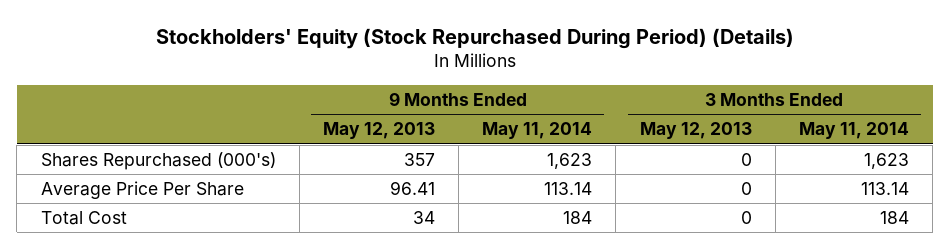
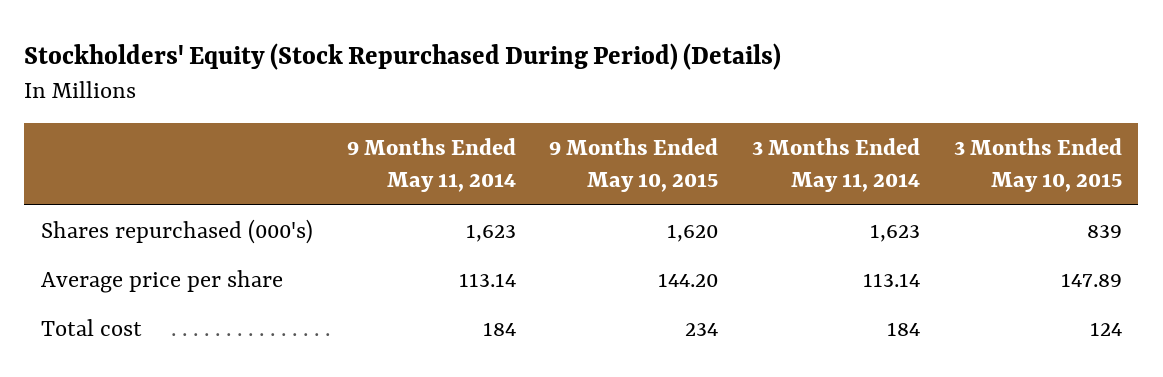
[322,122,435,140] May 12, 2013 -> none
[639,122,752,140] May 12, 2013 -> none
none -> [549,138,719,193] 9 Months Ended May 10, 2015
none -> [953,138,1122,193] 3 Months Ended May 10, 2015
[40,152,276,171] Shares Repurchased (000's) -> [41,218,314,244] Shares repurchased (000's)
[40,181,244,200] Average Price Per Share -> [41,269,284,293] Average price per share
[40,211,127,226] Total Cost -> [41,318,143,336] Total cost

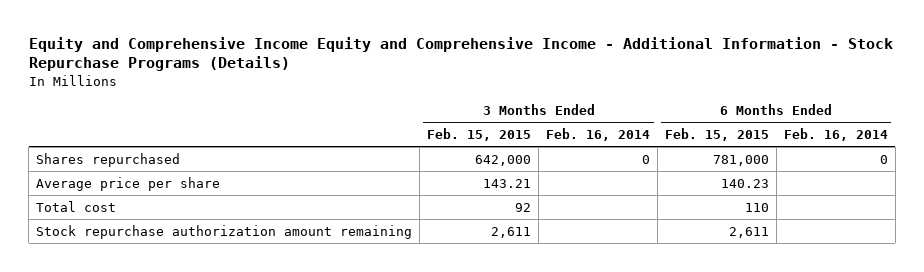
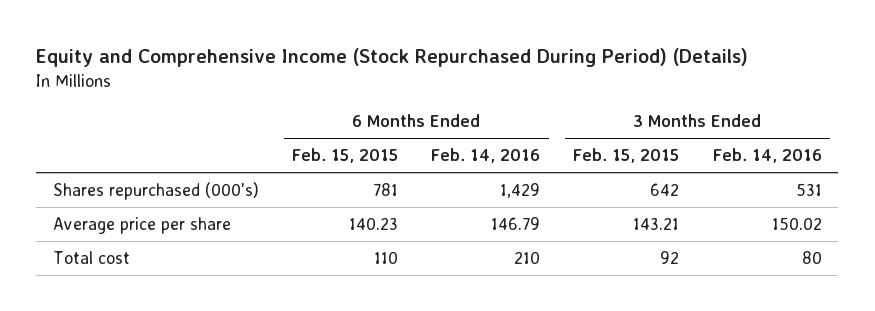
[28,36,893,72] Equity and Comprehensive Income Equity and Comprehensive Income - Additional Information - Stock Repurchase Programs (Details) -> [36,48,749,68] Equity and Comprehensive Income (Stock Repurchased During Period) (Details)
[546,128,651,142] Feb. 16, 2014 -> none
[783,128,888,142] Feb. 16, 2014 -> none
none -> [431,147,541,163] Feb. 14, 2016
none -> [712,147,822,163] Feb. 14, 2016
[36,152,181,167] Shares repurchased -> [52,181,259,200] Shares repurchased (000's)
[475,154,532,166] 642,000 -> [650,182,680,196] 642
[712,154,769,166] 781,000 -> [373,182,399,196] 781
[36,224,413,239] Stock repurchase authorization amount remaining -> none

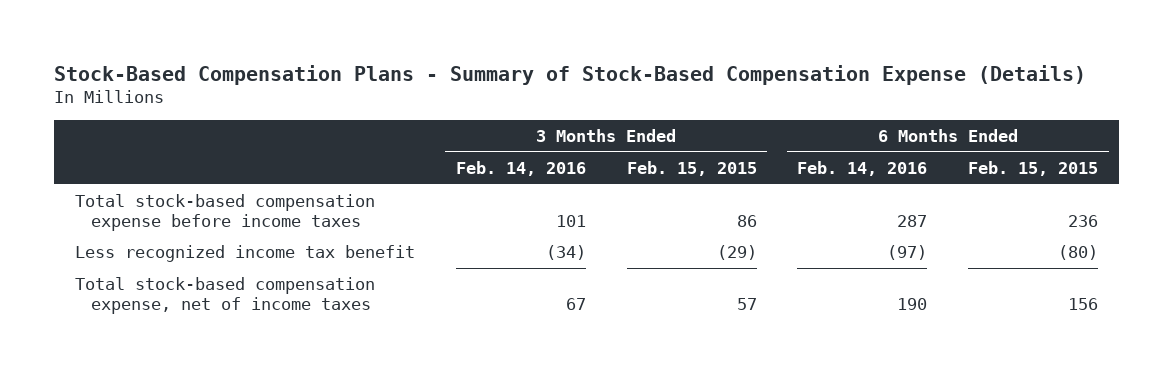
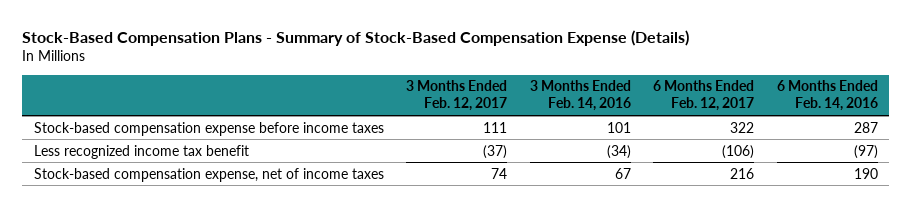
[626,160,757,176] Feb. 15, 2015 -> none
[968,160,1099,176] Feb. 15, 2015 -> none
none -> [406,80,508,112] 3 Months Ended Feb. 12, 2017
none -> [653,80,755,112] 6 Months Ended Feb. 12, 2017
[74,193,375,231] Total stock-based compensation expense before income taxes -> [33,121,384,136] Stock-based compensation expense before income taxes
[74,276,375,314] Total stock-based compensation expense, net of income taxes -> [33,167,384,182] Stock-based compensation expense, net of income taxes

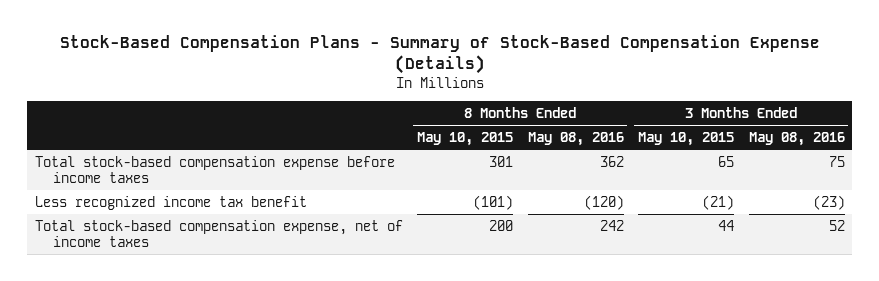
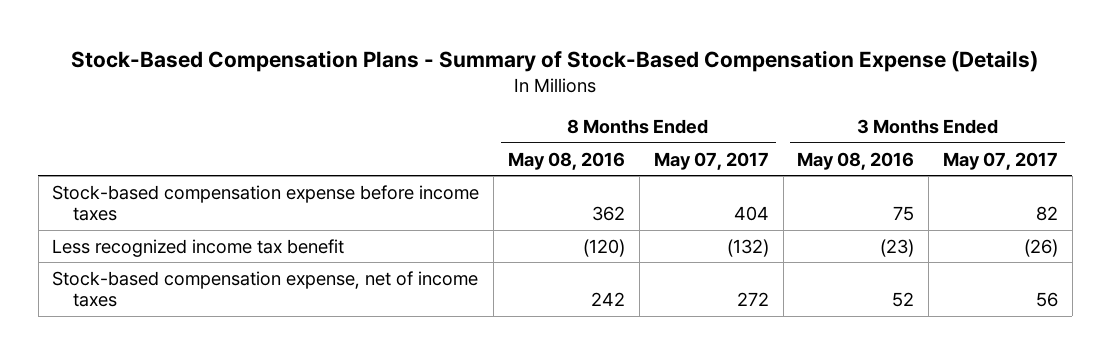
[417,131,514,146] May 10, 2015 -> none
[638,131,735,146] May 10, 2015 -> none
none -> [653,151,769,170] May 07, 2017
none -> [943,151,1059,170] May 07, 2017
[34,155,395,183] Total stock-based compensation expense before income taxes -> [52,184,480,222] Stock-based compensation expense before income taxes
[34,219,403,247] Total stock-based compensation expense, net of income taxes -> [52,270,479,308] Stock-based compensation expense, net of income taxes

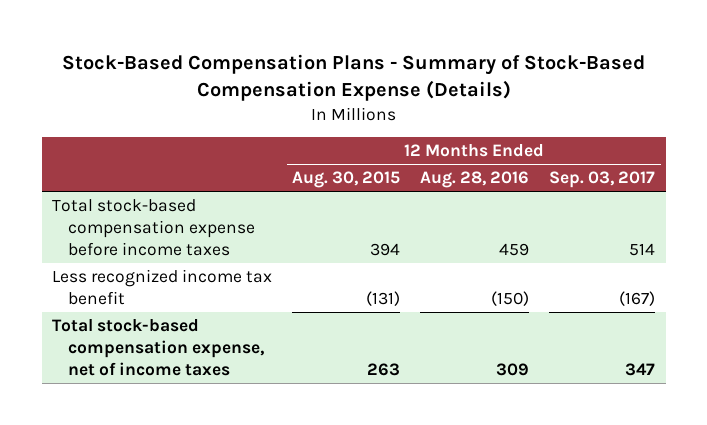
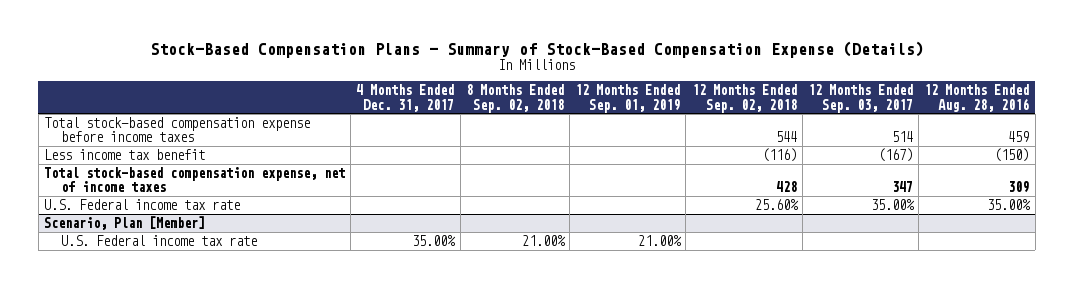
[292,171,401,189] Aug. 30, 2015 -> none
none -> [356,84,455,112] 4 Months Ended Dec. 31, 2017
none -> [465,84,564,113] 8 Months Ended Sep. 02, 2018
none -> [575,84,681,113] 12 Months Ended Sep. 01, 2019
none -> [691,84,797,113] 12 Months Ended Sep. 02, 2018
[51,269,272,306] Less recognized income tax benefit -> [43,148,205,160] Less income tax benefit
none -> [43,198,240,210] U.S. Federal income tax rate
none -> [43,215,205,230] Scenario, Plan [Member]
none -> [60,234,257,246] U.S. Federal income tax rate

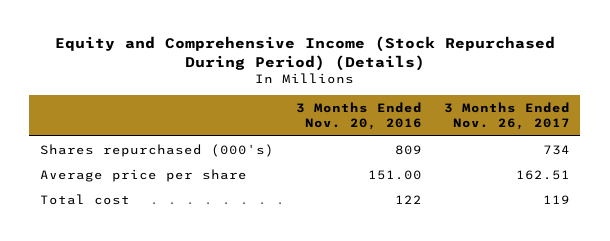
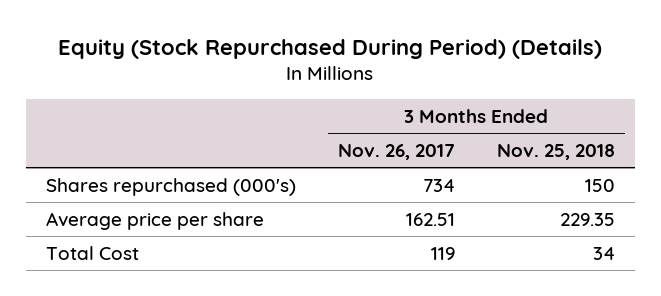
[54,36,555,71] Equity and Comprehensive Income (Stock Repurchased During Period) (Details) -> [58,38,603,59] Equity (Stock Repurchased During Period) (Details)
[295,101,422,131] 3 Months Ended Nov. 20, 2016 -> none
none -> [496,144,615,161] Nov. 25, 2018
[40,193,131,205] Total cost -> [46,245,140,260] Total Cost

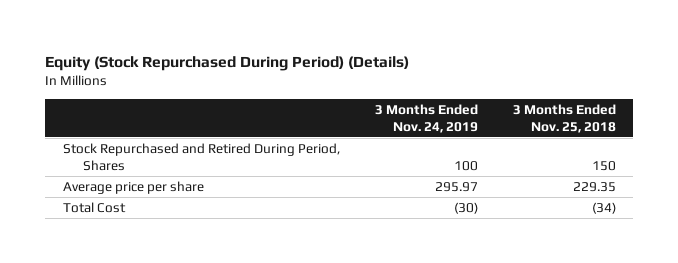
[337,144,455,161] Nov. 26, 2017 -> none
none -> [374,103,478,134] 3 Months Ended Nov. 24, 2019
[46,177,297,196] Shares repurchased (000's) -> none
none -> [62,142,340,172] Stock Repurchased and Retired During Period, Shares
[592,246,615,260] 34 -> [591,201,616,214] (34)

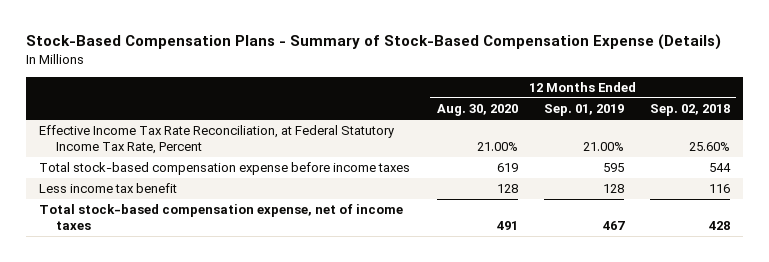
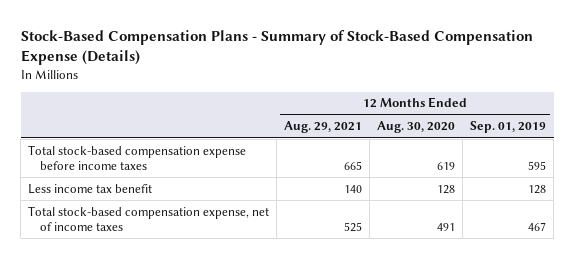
[649,104,730,117] Sep. 02, 2018 -> none
none -> [284,121,363,134] Aug. 29, 2021
[39,125,395,155] Effective Income Tax Rate Reconciliation, at Federal Statutory Income Tax Rate, Percent -> none

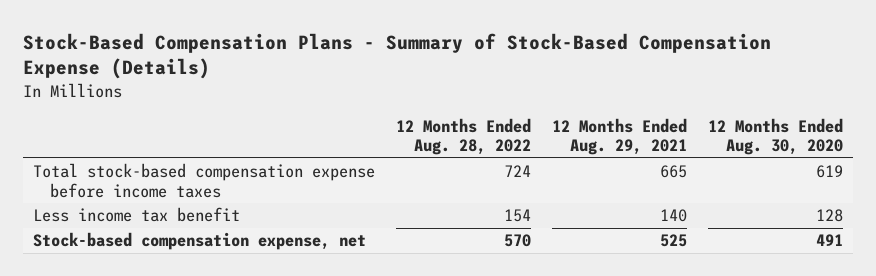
[470,121,547,134] Sep. 01, 2019 -> none
none -> [395,117,531,156] 12 Months Ended Aug. 28, 2022
[28,205,270,232] Total stock-based compensation expense, net of income taxes -> [33,232,367,251] Stock-based compensation expense, net

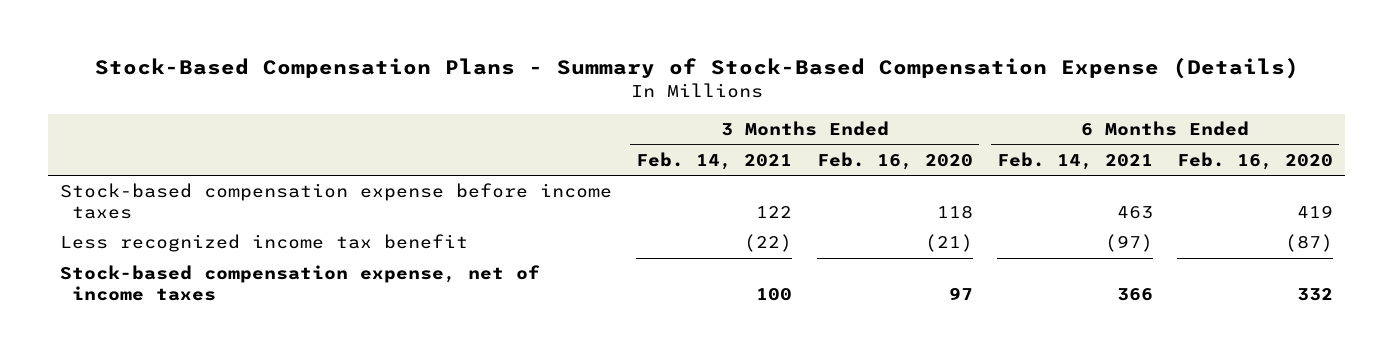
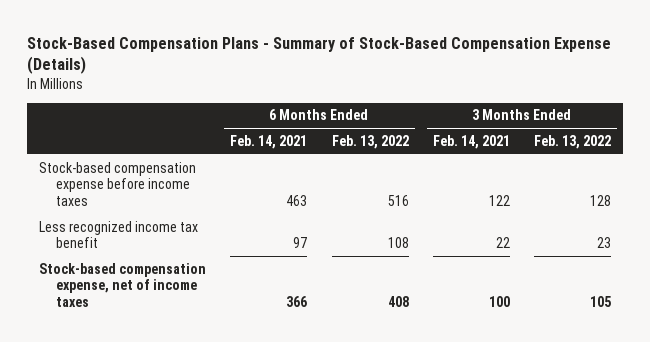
[816,151,973,170] Feb. 16, 2020 -> none
[1177,151,1334,170] Feb. 16, 2020 -> none
none -> [331,134,409,149] Feb. 13, 2022
none -> [533,134,611,149] Feb. 13, 2022
[744,234,793,253] (22) -> [495,237,510,249] 22
[1104,234,1153,253] (97) -> [293,237,308,249] 97

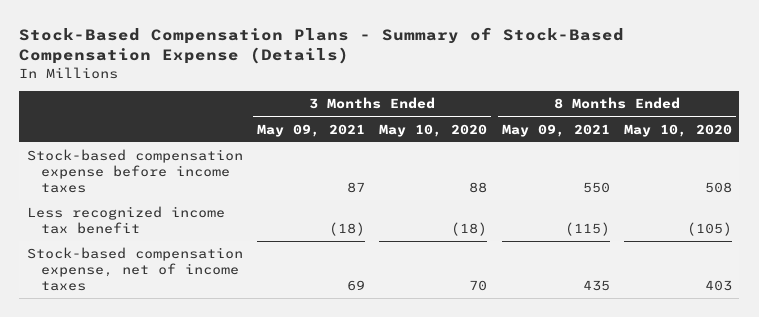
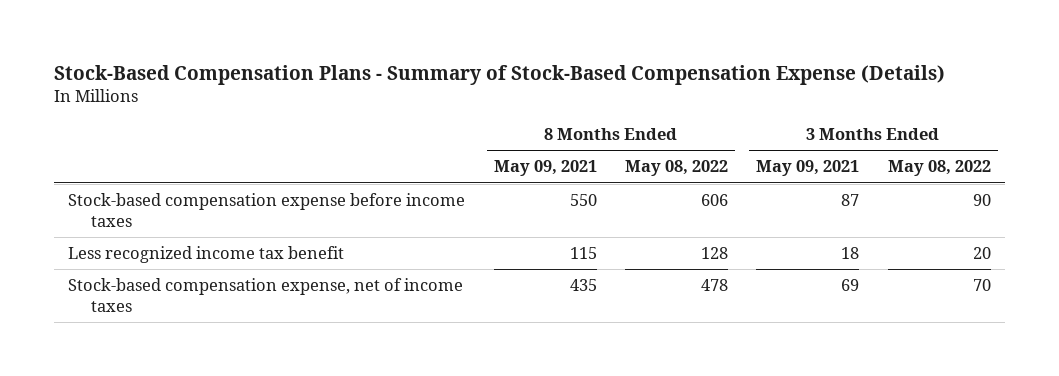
[379,123,488,137] May 10, 2020 -> none
[624,123,733,137] May 10, 2020 -> none
none -> [625,160,729,177] May 08, 2022
none -> [887,160,991,177] May 08, 2022
[329,222,366,237] (18) -> [841,246,860,259] 18
[564,222,610,237] (115) -> [569,246,597,259] 115

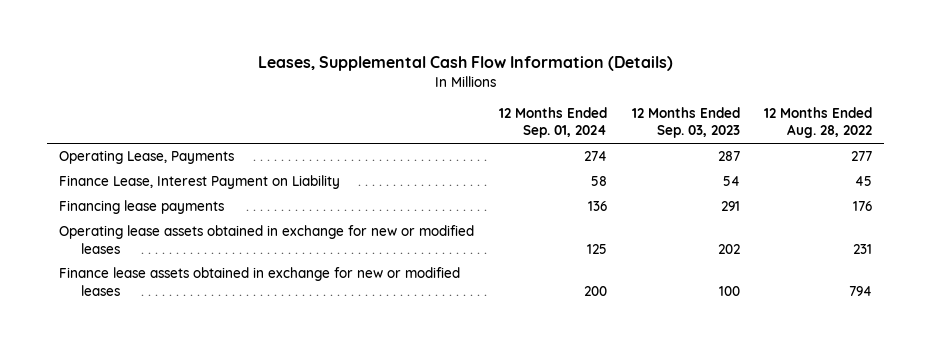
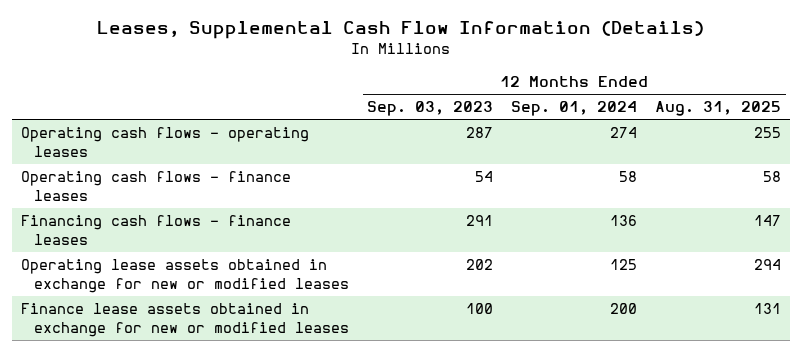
[764,107,873,139] 12 Months Ended Aug. 28, 2022 -> none
none -> [655,101,782,117] Aug. 31, 2025
[59,150,235,165] Operating Lease, Payments -> [20,127,309,157] Operating cash flows - operating leases
[59,175,341,190] Finance Lease, Interest Payment on Liability -> [20,171,291,201] Operating cash flows - finance leases
[59,200,225,215] Financing lease payments -> [20,215,291,245] Financing cash flows - finance leases

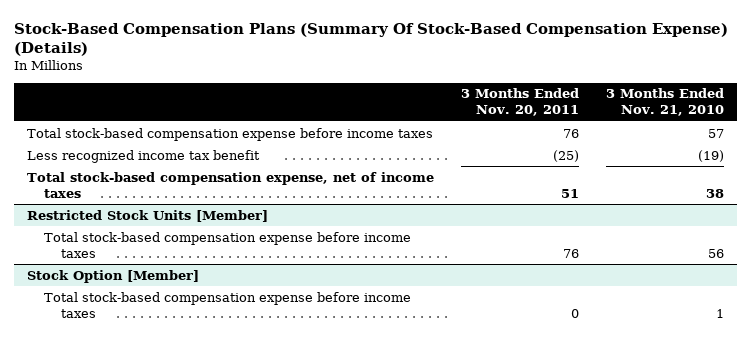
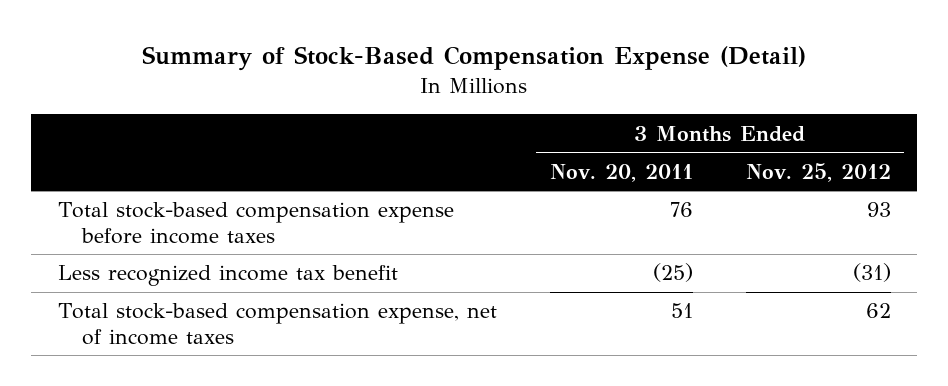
[13,22,728,57] Stock-Based Compensation Plans (Summary Of Stock-Based Compensation Expense) (Details) -> [142,46,807,72] Summary of Stock-Based Compensation Expense (Detail)
[605,88,724,117] 3 Months Ended Nov. 21, 2010 -> none
none -> [745,162,891,182] Nov. 25, 2012
[27,209,269,222] Restricted Stock Units [Member] -> none
[44,231,412,258] Total stock-based compensation expense before income taxes -> none
[27,269,200,283] Stock Option [Member] -> none
[44,291,412,318] Total stock-based compensation expense before income taxes -> none

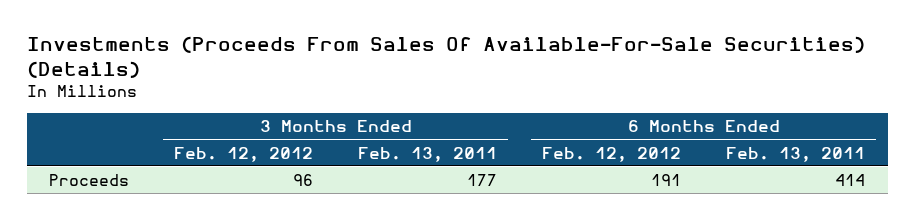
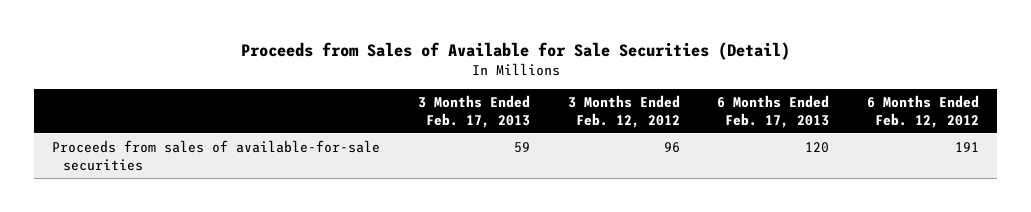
[26,36,865,78] Investments (Proceeds From Sales Of Available-For-Sale Securities) (Details) -> [240,41,790,60] Proceeds from Sales of Available for Sale Securities (Detail)
[358,146,498,162] Feb. 13, 2011 -> none
[726,146,866,162] Feb. 13, 2011 -> none
none -> [417,94,530,129] 3 Months Ended Feb. 17, 2013
none -> [717,94,830,129] 6 Months Ended Feb. 17, 2013
[49,174,130,187] Proceeds -> [52,139,381,172] Proceeds from sales of available-for-sale securities

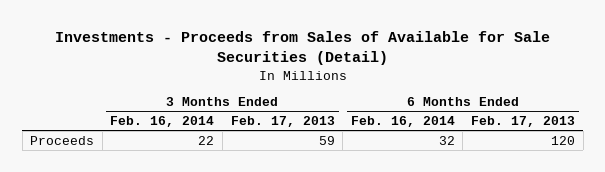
[240,41,790,60] Proceeds from Sales of Available for Sale Securities (Detail) -> [54,31,550,66] Investments - Proceeds from Sales of Available for Sale Securities (Detail)
[567,94,680,129] 3 Months Ended Feb. 12, 2012 -> none
[866,94,979,129] 6 Months Ended Feb. 12, 2012 -> none
none -> [110,116,215,128] Feb. 16, 2014
none -> [350,116,455,128] Feb. 16, 2014
[52,139,381,172] Proceeds from sales of available-for-sale securities -> [30,135,95,145] Proceeds

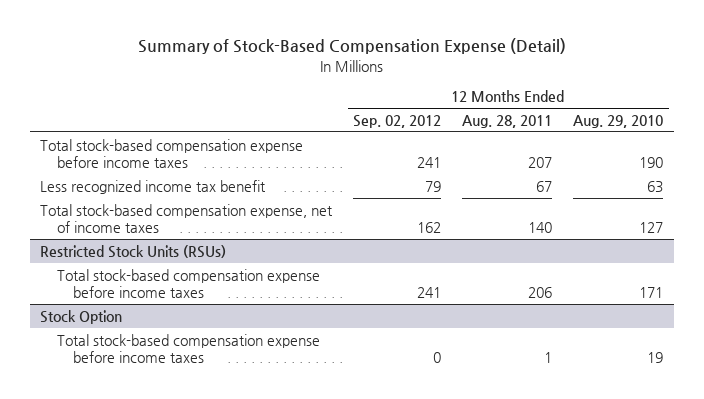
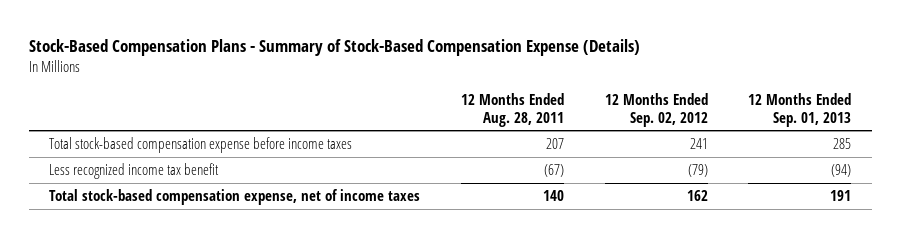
[137,38,566,55] Summary of Stock-Based Compensation Expense (Detail) -> [29,38,641,56] Stock-Based Compensation Plans - Summary of Stock-Based Compensation Expense (Details)
[573,115,664,129] Aug. 29, 2010 -> none
none -> [748,92,852,127] 12 Months Ended Sep. 01, 2013
[425,180,442,192] 79 -> [687,163,708,177] (79)
[536,180,553,192] 67 -> [544,163,565,177] (67)
[40,244,227,258] Restricted Stock Units (RSUs) -> none
[56,268,320,298] Total stock-based compensation expense before income taxes -> none
[40,309,123,324] Stock Option -> none
[56,333,320,363] Total stock-based compensation expense before income taxes -> none

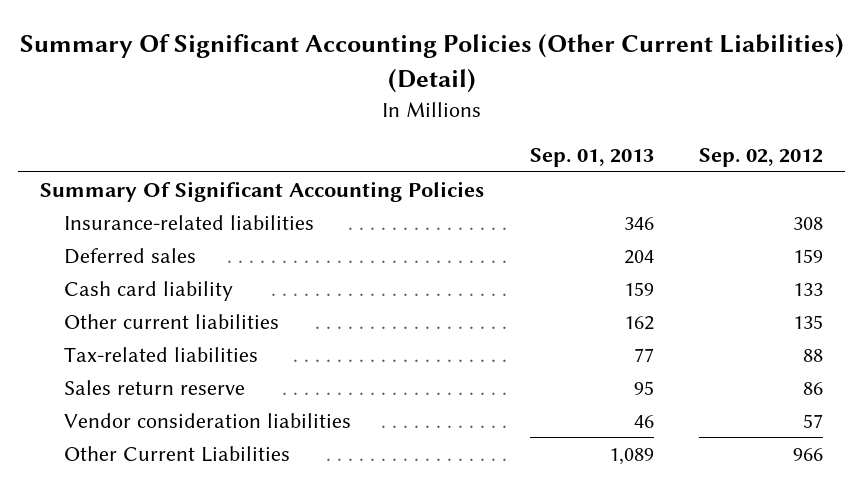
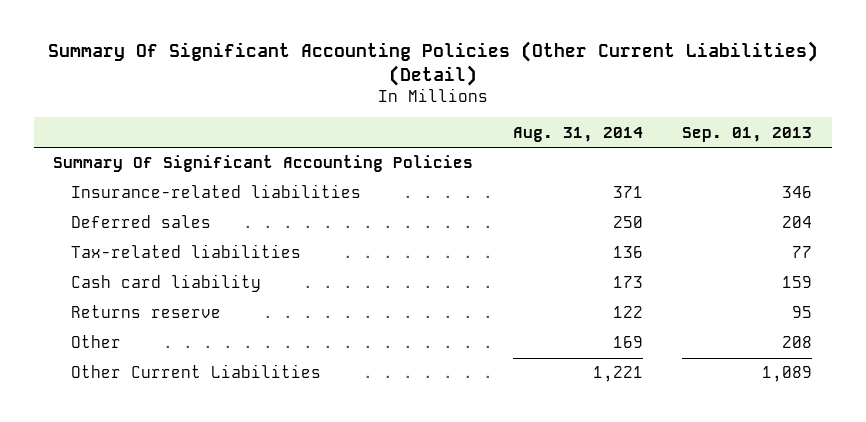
[698,148,823,168] Sep. 02, 2012 -> none
none -> [512,126,643,142] Aug. 31, 2014
[64,313,280,329] Other current liabilities -> none
[64,412,352,428] Vendor consideration liabilities -> none
[64,280,234,301] Cash card liability -> [70,274,261,293] Cash card liability
[64,379,246,395] Sales return reserve -> [70,305,221,319] Returns reserve
none -> [70,335,121,349] Other

